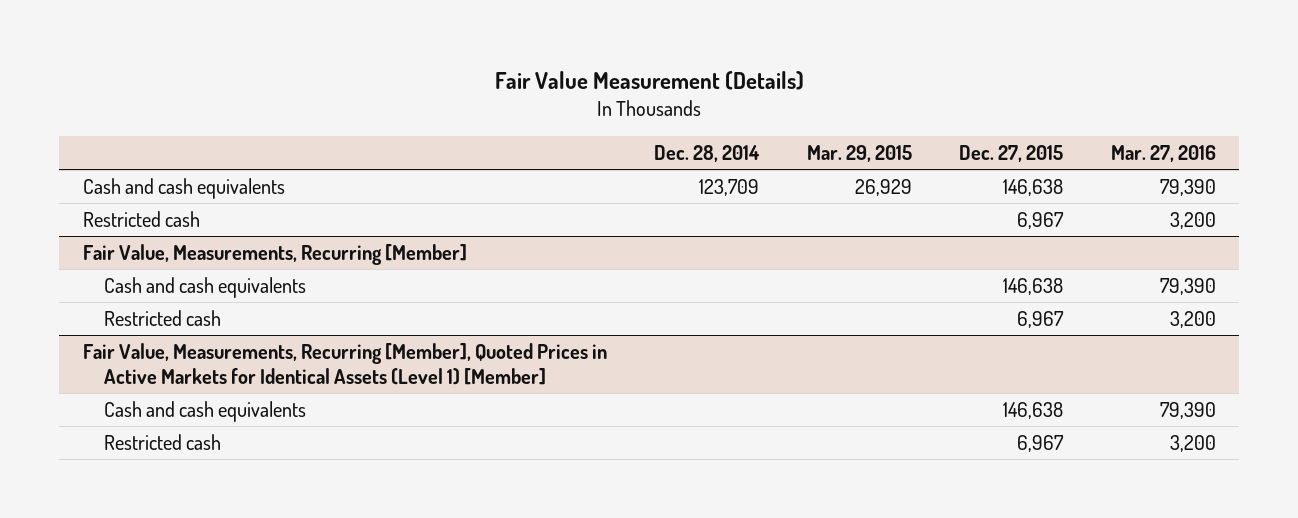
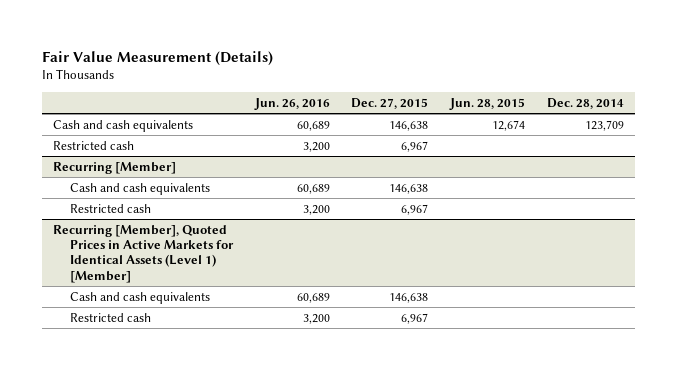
[806,144,912,162] Mar. 29, 2015 -> none
[1110,144,1216,162] Mar. 27, 2016 -> none
none -> [253,97,330,110] Jun. 26, 2016
none -> [449,97,526,110] Jun. 28, 2015
[82,243,467,265] Fair Value, Measurements, Recurring [Member] -> [53,161,177,174] Recurring [Member]
[82,342,607,385] Fair Value, Measurements, Recurring [Member], Quoted Prices in Active Markets for Identical Assets (Level 1) [Member] -> [53,224,234,283] Recurring [Member], Quoted Prices in Active Markets for Identical Assets (Level 1) [Member]

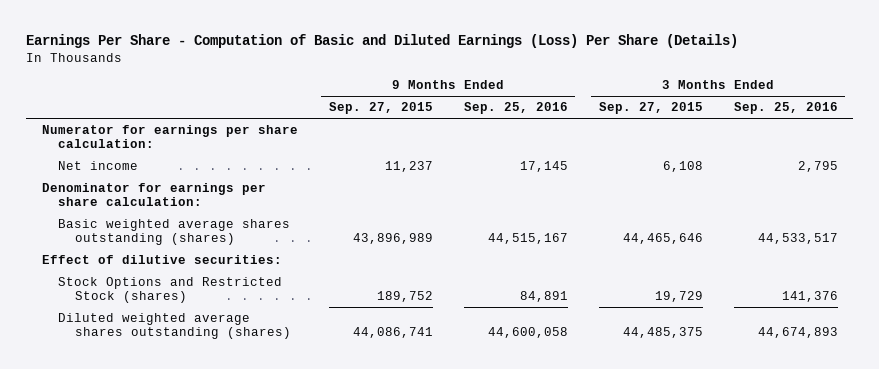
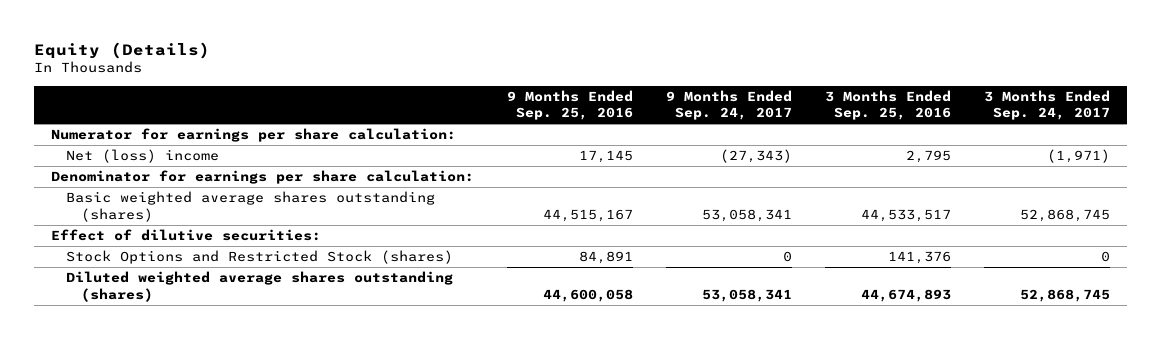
[26,34,739,49] Earnings Per Share - Computation of Basic and Diluted Earnings (Loss) Per Share (Details) -> [34,41,211,59] Equity (Details)
[328,102,433,115] Sep. 27, 2015 -> none
[598,102,703,115] Sep. 27, 2015 -> none
none -> [666,89,793,121] 9 Months Ended Sep. 24, 2017
none -> [984,89,1111,121] 3 Months Ended Sep. 24, 2017
[58,161,139,171] Net income -> [65,149,219,164] Net (loss) income

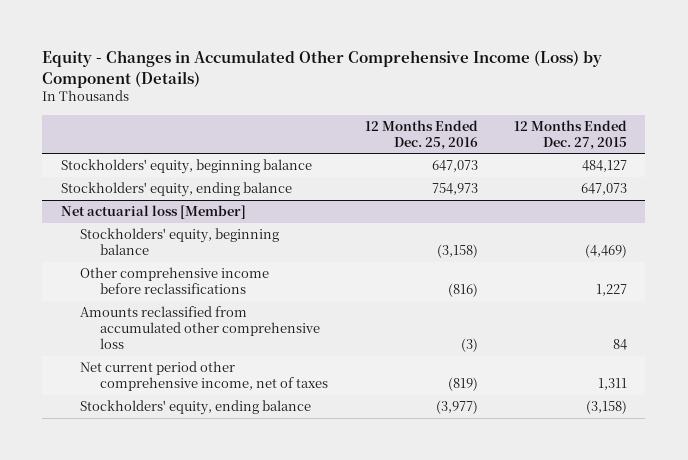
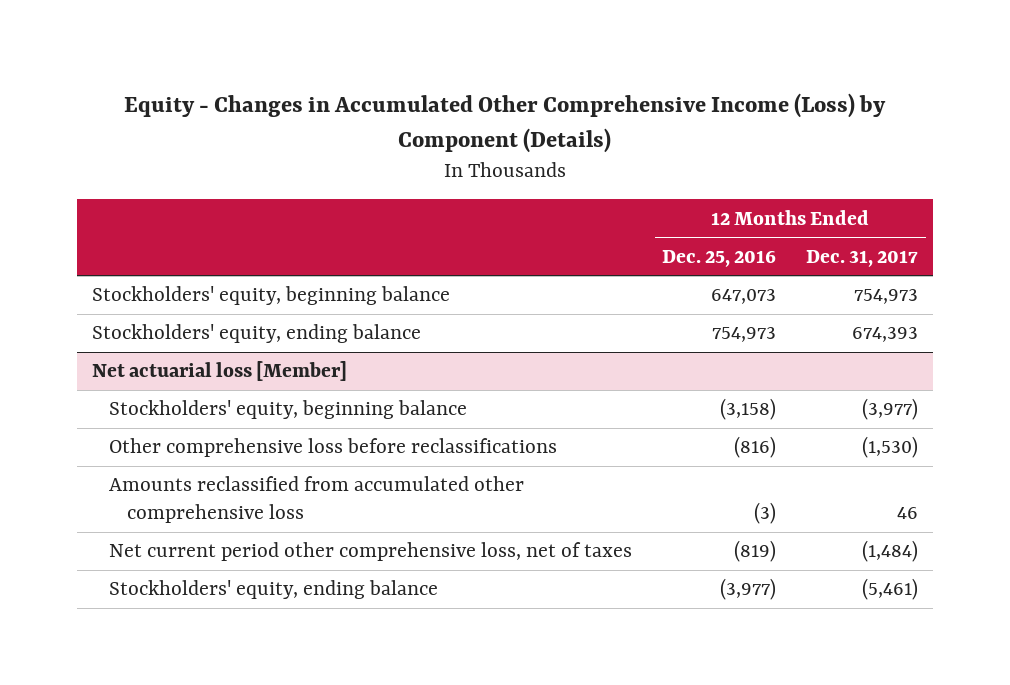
[514,119,628,150] 12 Months Ended Dec. 27, 2015 -> none
none -> [806,249,919,267] Dec. 31, 2017
[80,267,270,295] Other comprehensive income before reclassifications -> [109,438,558,458] Other comprehensive loss before reclassifications
[80,361,329,392] Net current period other comprehensive income, net of taxes -> [109,542,633,562] Net current period other comprehensive loss, net of taxes

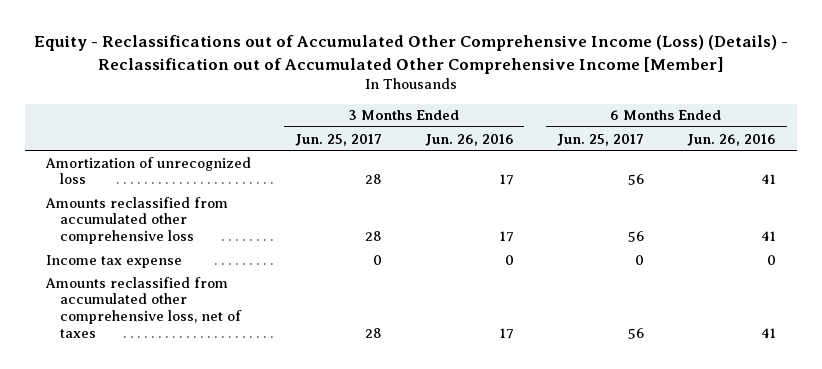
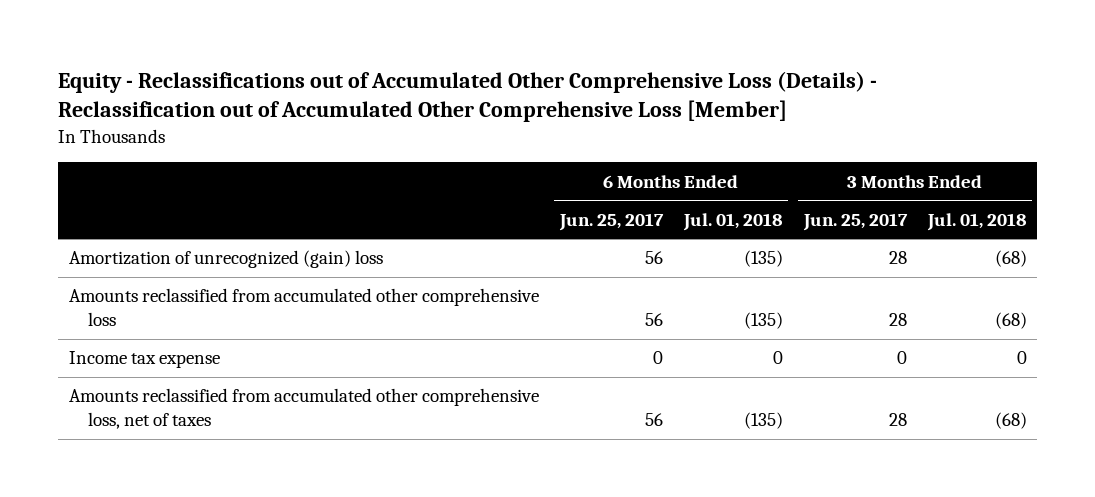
[34,35,789,74] Equity - Reclassifications out of Accumulated Other Comprehensive Income (Loss) (Details) - Reclassification out of Accumulated Other Comprehensive Income [Member] -> [58,70,878,123] Equity - Reclassifications out of Accumulated Other Comprehensive Loss (Details) - Reclassification out of Accumulated Other Comprehensive Loss [Member]
[424,133,514,146] Jun. 26, 2016 -> none
[686,133,776,146] Jun. 26, 2016 -> none
none -> [682,212,783,231] Jul. 01, 2018
none -> [926,212,1027,231] Jul. 01, 2018
[45,156,252,185] Amortization of unrecognized loss -> [68,250,383,269] Amortization of unrecognized (gain) loss

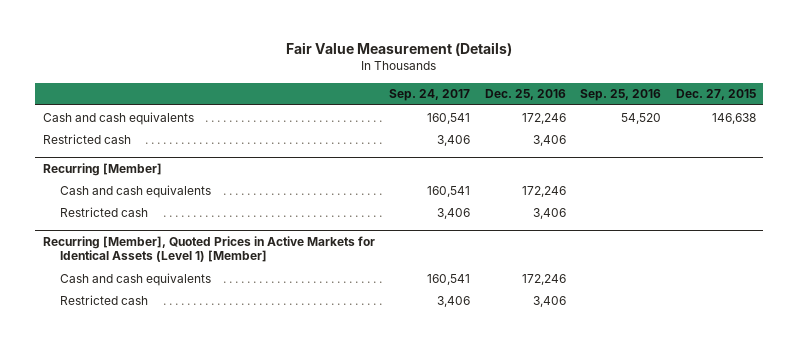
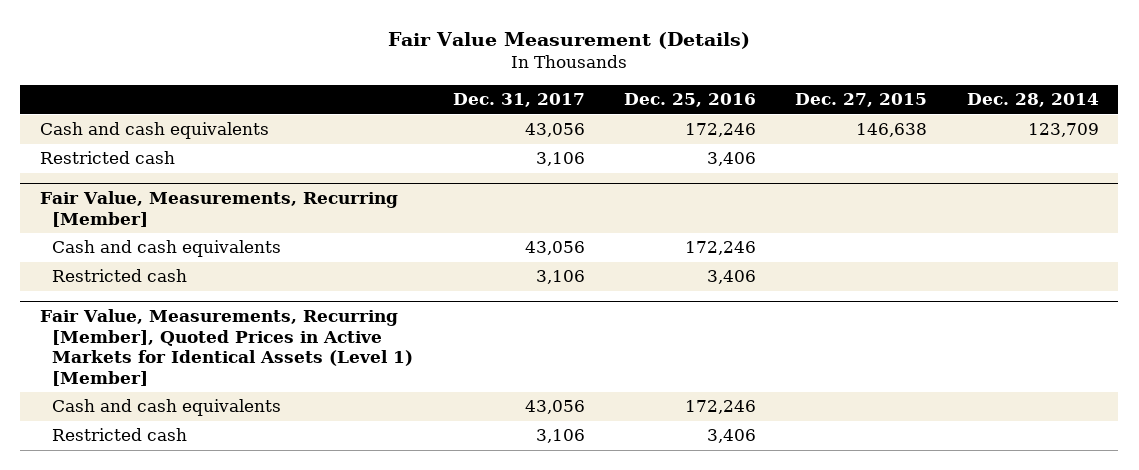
[389,89,471,102] Sep. 24, 2017 -> none
[580,89,662,102] Sep. 25, 2016 -> none
none -> [452,93,585,108] Dec. 31, 2017
none -> [966,93,1099,108] Dec. 28, 2014
[42,162,162,176] Recurring [Member] -> [39,190,398,227] Fair Value, Measurements, Recurring [Member]
[42,235,375,263] Recurring [Member], Quoted Prices in Active Markets for Identical Assets (Level 1) [Member] -> [39,308,414,387] Fair Value, Measurements, Recurring [Member], Quoted Prices in Active Markets for Identical Assets (Level 1) [Member]

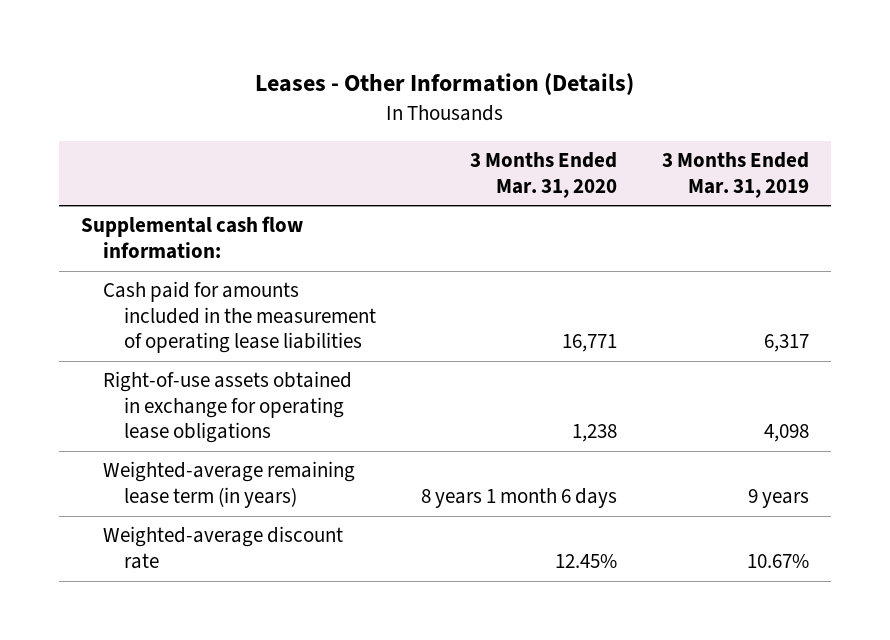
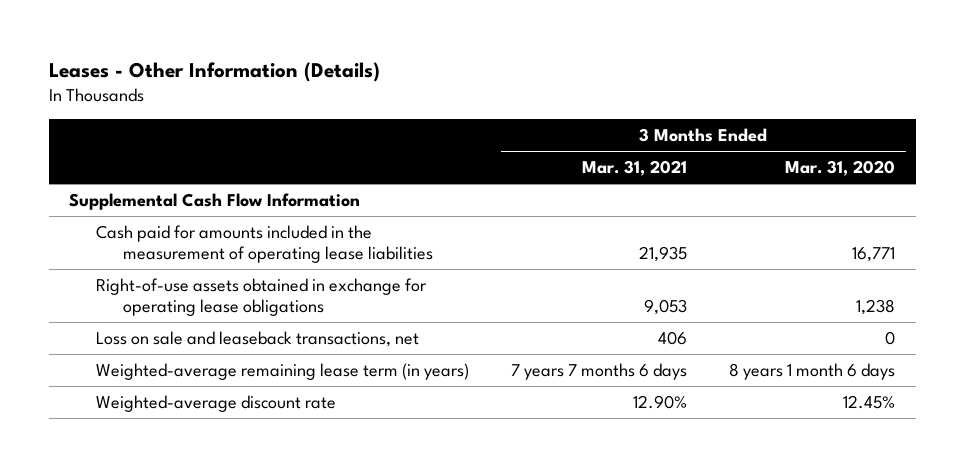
[661,152,809,198] 3 Months Ended Mar. 31, 2019 -> none
none -> [582,160,688,177] Mar. 31, 2021
[81,216,304,259] Supplemental cash flow information: -> [69,192,361,210] Supplemental Cash Flow Information
none -> [96,330,420,347] Loss on sale and leaseback transactions, net

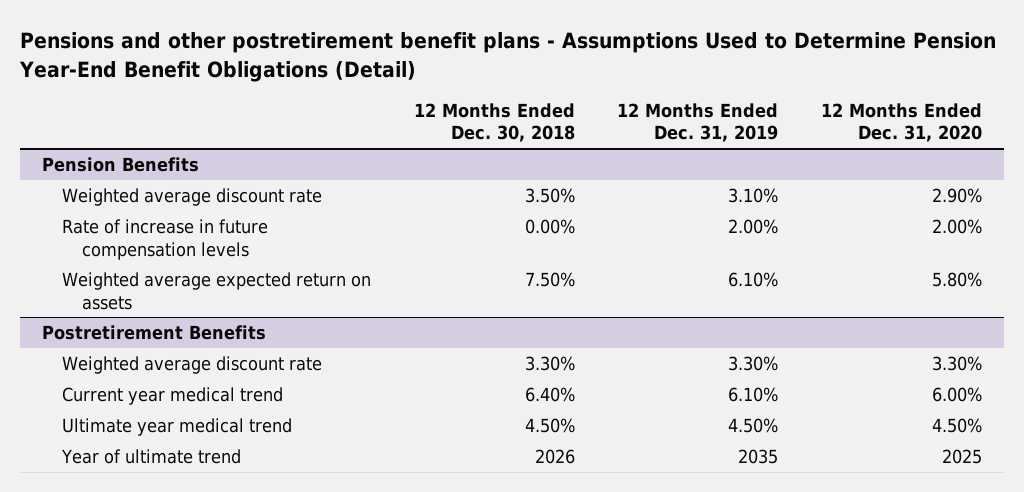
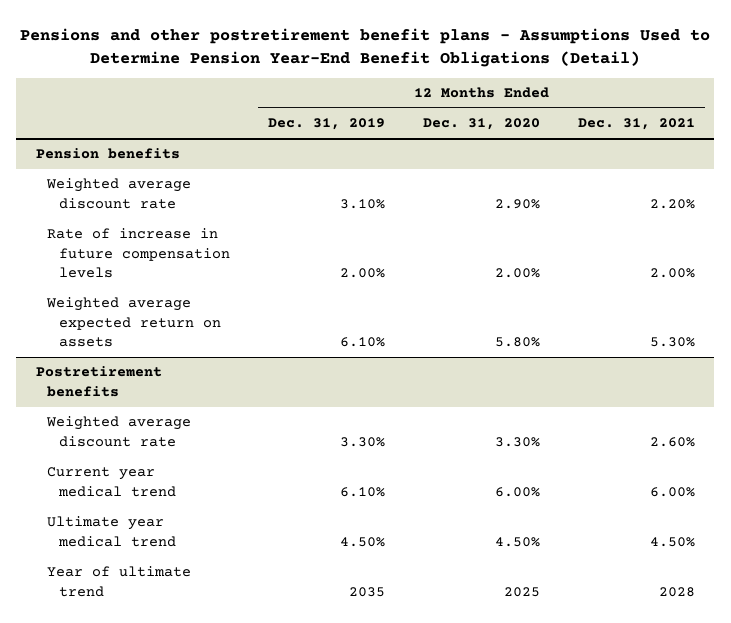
[413,102,575,143] 12 Months Ended Dec. 30, 2018 -> none
none -> [578,118,696,131] Dec. 31, 2021
[41,157,199,173] Pension Benefits -> [35,148,180,160] Pension benefits
[41,325,266,341] Postretirement Benefits -> [35,366,162,397] Postretirement benefits

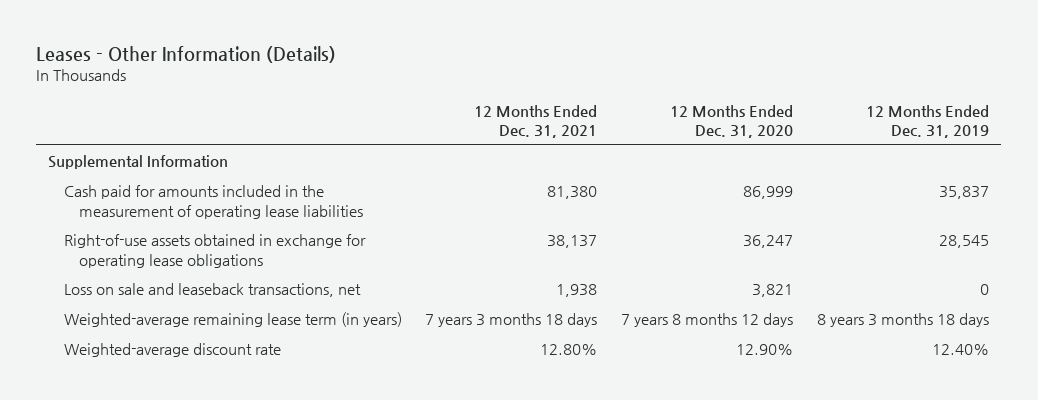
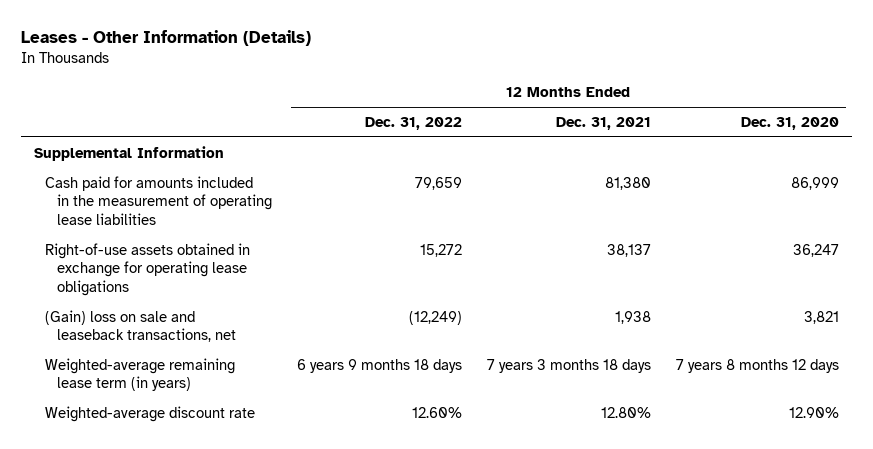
[866,104,990,139] 12 Months Ended Dec. 31, 2019 -> none
none -> [365,116,463,130] Dec. 31, 2022
[63,283,361,298] Loss on sale and leaseback transactions, net -> [45,309,236,343] (Gain) loss on sale and leaseback transactions, net

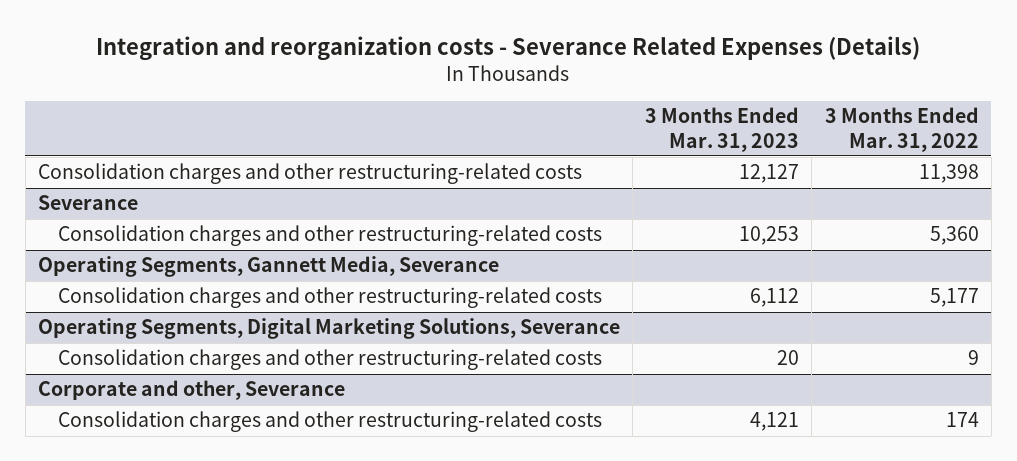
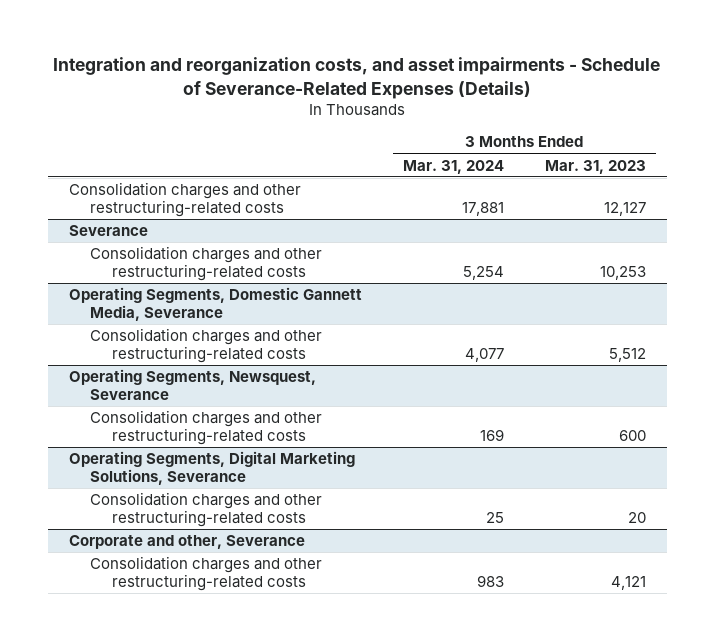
[96,36,921,62] Integration and reorganization costs - Severance Related Expenses (Details) -> [53,57,661,99] Integration and reorganization costs, and asset impairments - Schedule of Severance-Related Expenses (Details)
[824,107,979,152] 3 Months Ended Mar. 31, 2022 -> none
none -> [402,159,504,174] Mar. 31, 2024
[37,256,499,278] Operating Segments, Gannett Media, Severance -> [68,287,362,321] Operating Segments, Domestic Gannett Media, Severance
[750,288,800,308] 6,112 -> [608,347,646,362] 5,512
none -> [68,369,316,400] Operating Segments, Newsquest, Severance
none -> [90,410,323,445] Consolidation charges and other restructuring-related costs

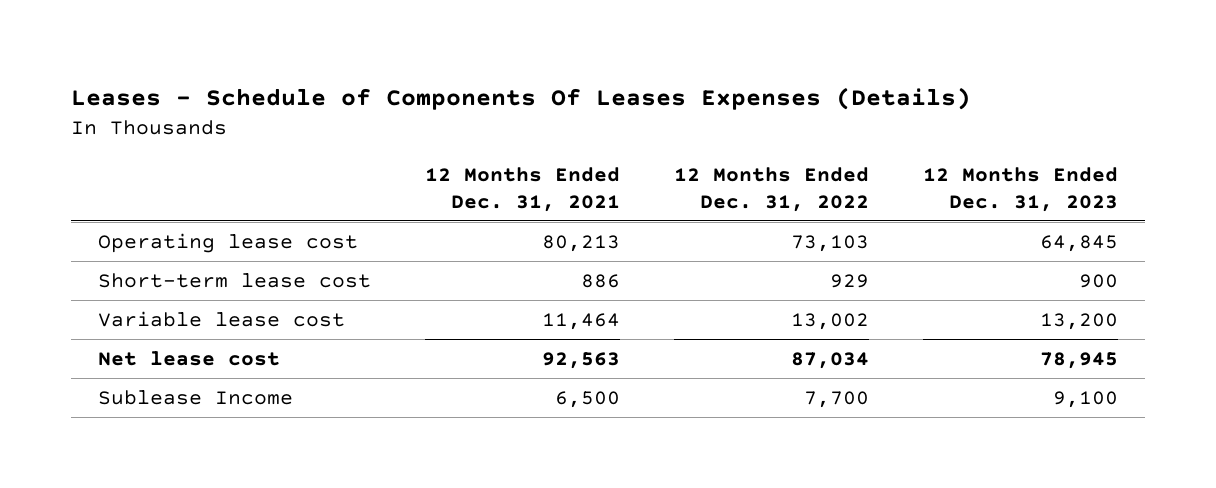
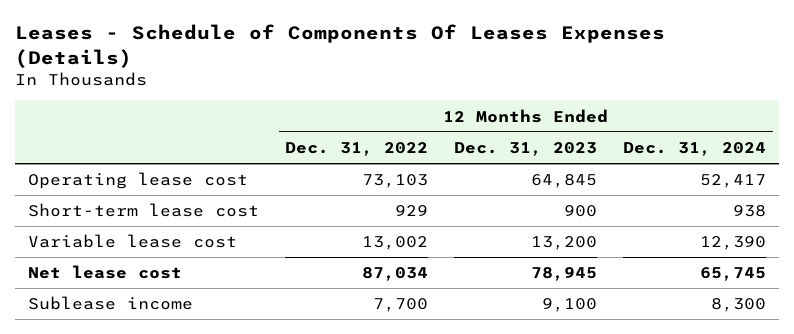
[424,167,620,212] 12 Months Ended Dec. 31, 2021 -> none
none -> [623,141,767,156] Dec. 31, 2024
[98,389,294,405] Sublease Income -> [28,296,194,311] Sublease income

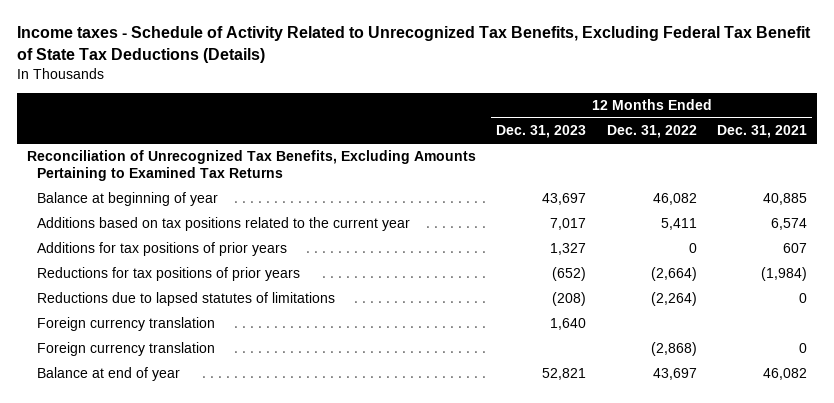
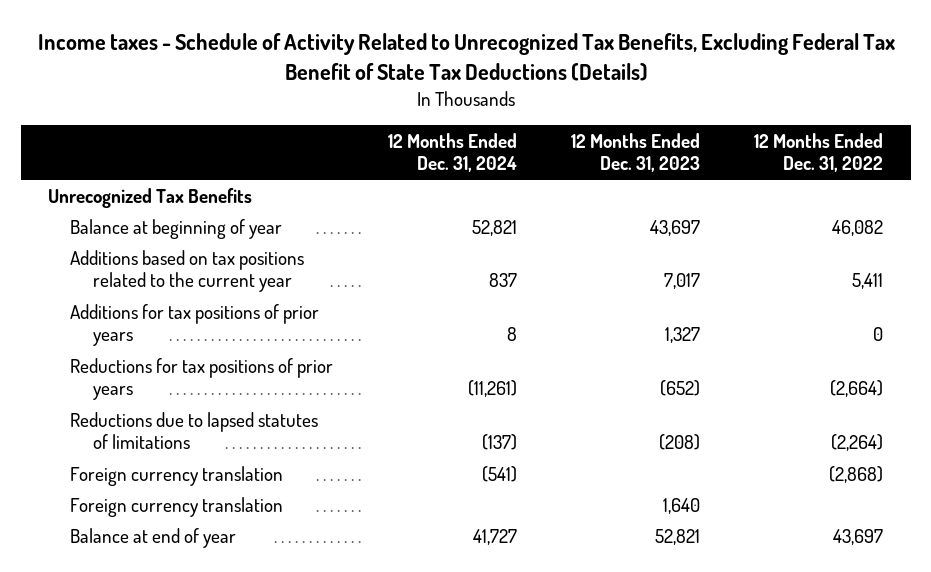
[717,125,808,139] Dec. 31, 2021 -> none
none -> [387,132,517,173] 12 Months Ended Dec. 31, 2024
[27,150,477,182] Reconciliation of Unrecognized Tax Benefits, Excluding Amounts Pertaining to Examined Tax Returns -> [47,187,252,208] Unrecognized Tax Benefits
[37,317,216,332] Foreign currency translation -> [70,496,284,517] Foreign currency translation

